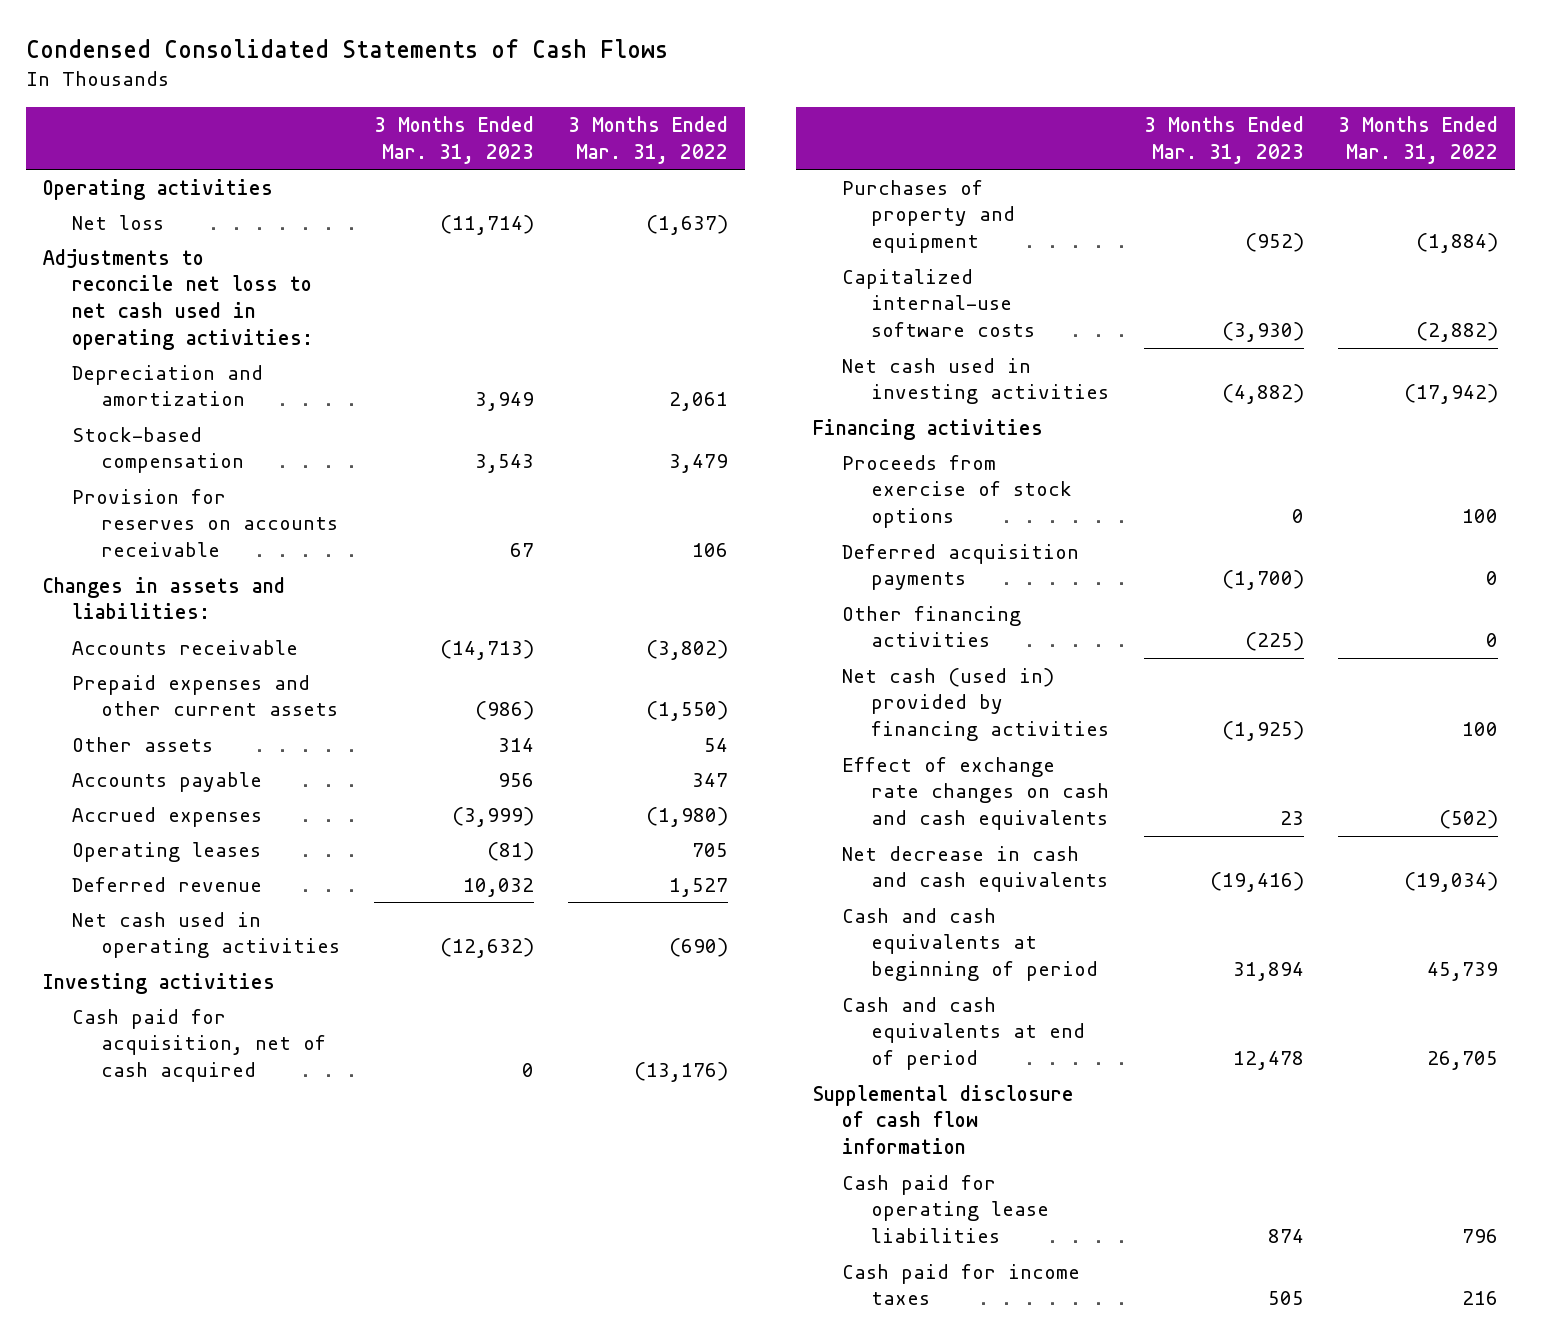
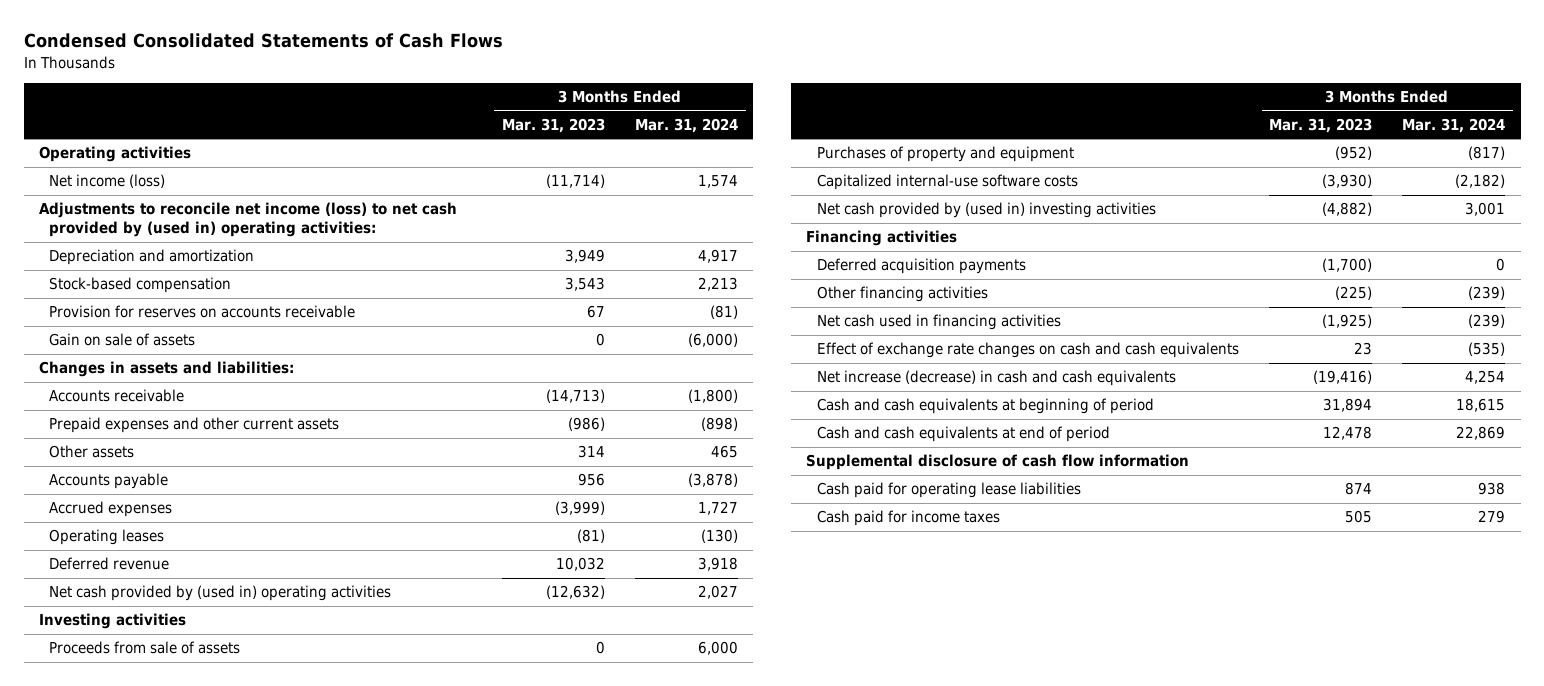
[567,115,728,164] 3 Months Ended Mar. 31, 2022 -> none
none -> [634,117,738,133] Mar. 31, 2024
[71,214,164,230] Net loss -> [49,174,166,189] Net income (loss)
[43,248,313,350] Adjustments to reconcile net loss to net cash used in operating activities: -> [38,202,457,238] Adjustments to reconcile net income (loss) to net cash provided by (used in) operating activities:
none -> [49,333,196,347] Gain on sale of assets
[71,911,340,959] Net cash used in operating activities -> [49,585,392,602] Net cash provided by (used in) operating activities
[71,1008,326,1083] Cash paid for acquisition, net of cash acquired -> none
none -> [49,641,241,655] Proceeds from sale of assets
[841,357,1109,405] Net cash used in investing activities -> [816,202,1156,219] Net cash provided by (used in) investing activities
[841,454,1072,529] Proceeds from exercise of stock options -> none
[841,667,1109,742] Net cash (used in) provided by financing activities -> [816,314,1061,331] Net cash used in financing activities
[841,845,1108,893] Net decrease in cash and cash equivalents -> [816,370,1176,387] Net increase (decrease) in cash and cash equivalents

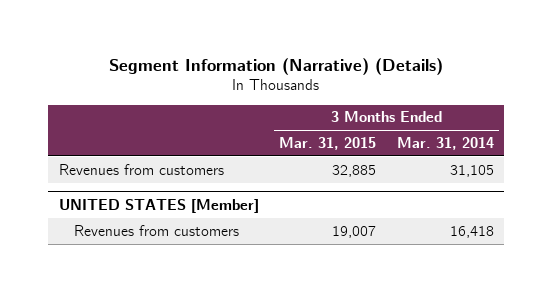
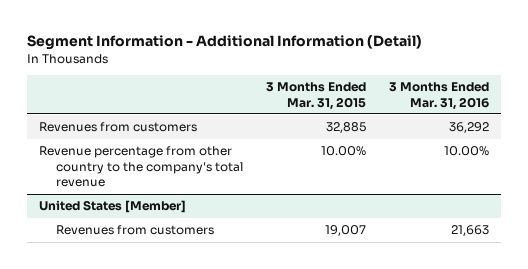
[109,57,444,75] Segment Information (Narrative) (Details) -> [27,35,423,51] Segment Information - Additional Information (Detail)
[396,137,494,151] Mar. 31, 2014 -> none
none -> [389,82,490,110] 3 Months Ended Mar. 31, 2016
none -> [38,146,243,188] Revenue percentage from other country to the company's total revenue
[58,198,259,213] UNITED STATES [Member] -> [38,200,186,214] United States [Member]

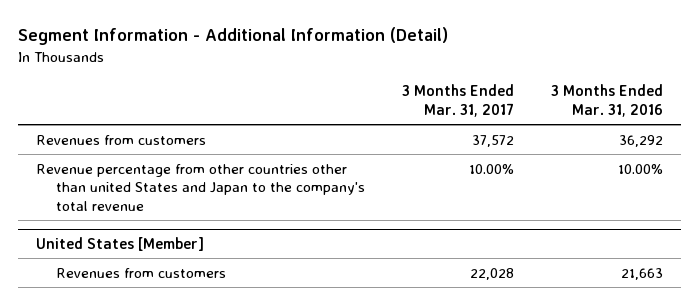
[266,82,367,110] 3 Months Ended Mar. 31, 2015 -> none
none -> [401,84,514,117] 3 Months Ended Mar. 31, 2017
[38,146,243,188] Revenue percentage from other country to the company's total revenue -> [35,163,366,211] Revenue percentage from other countries other than united States and Japan to the company's total revenue

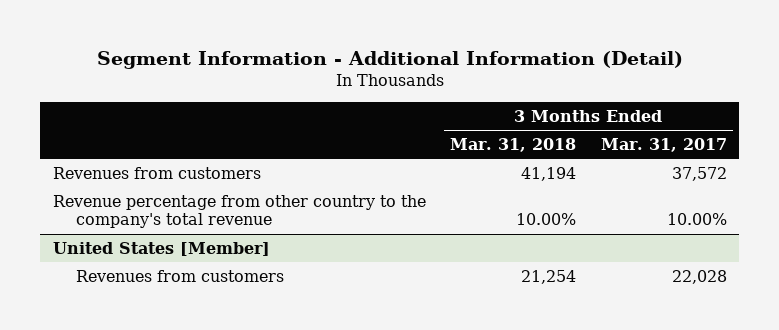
[550,84,663,117] 3 Months Ended Mar. 31, 2016 -> none
none -> [450,138,577,153] Mar. 31, 2018
[35,163,366,211] Revenue percentage from other countries other than united States and Japan to the company's total revenue -> [52,194,426,229] Revenue percentage from other country to the company's total revenue

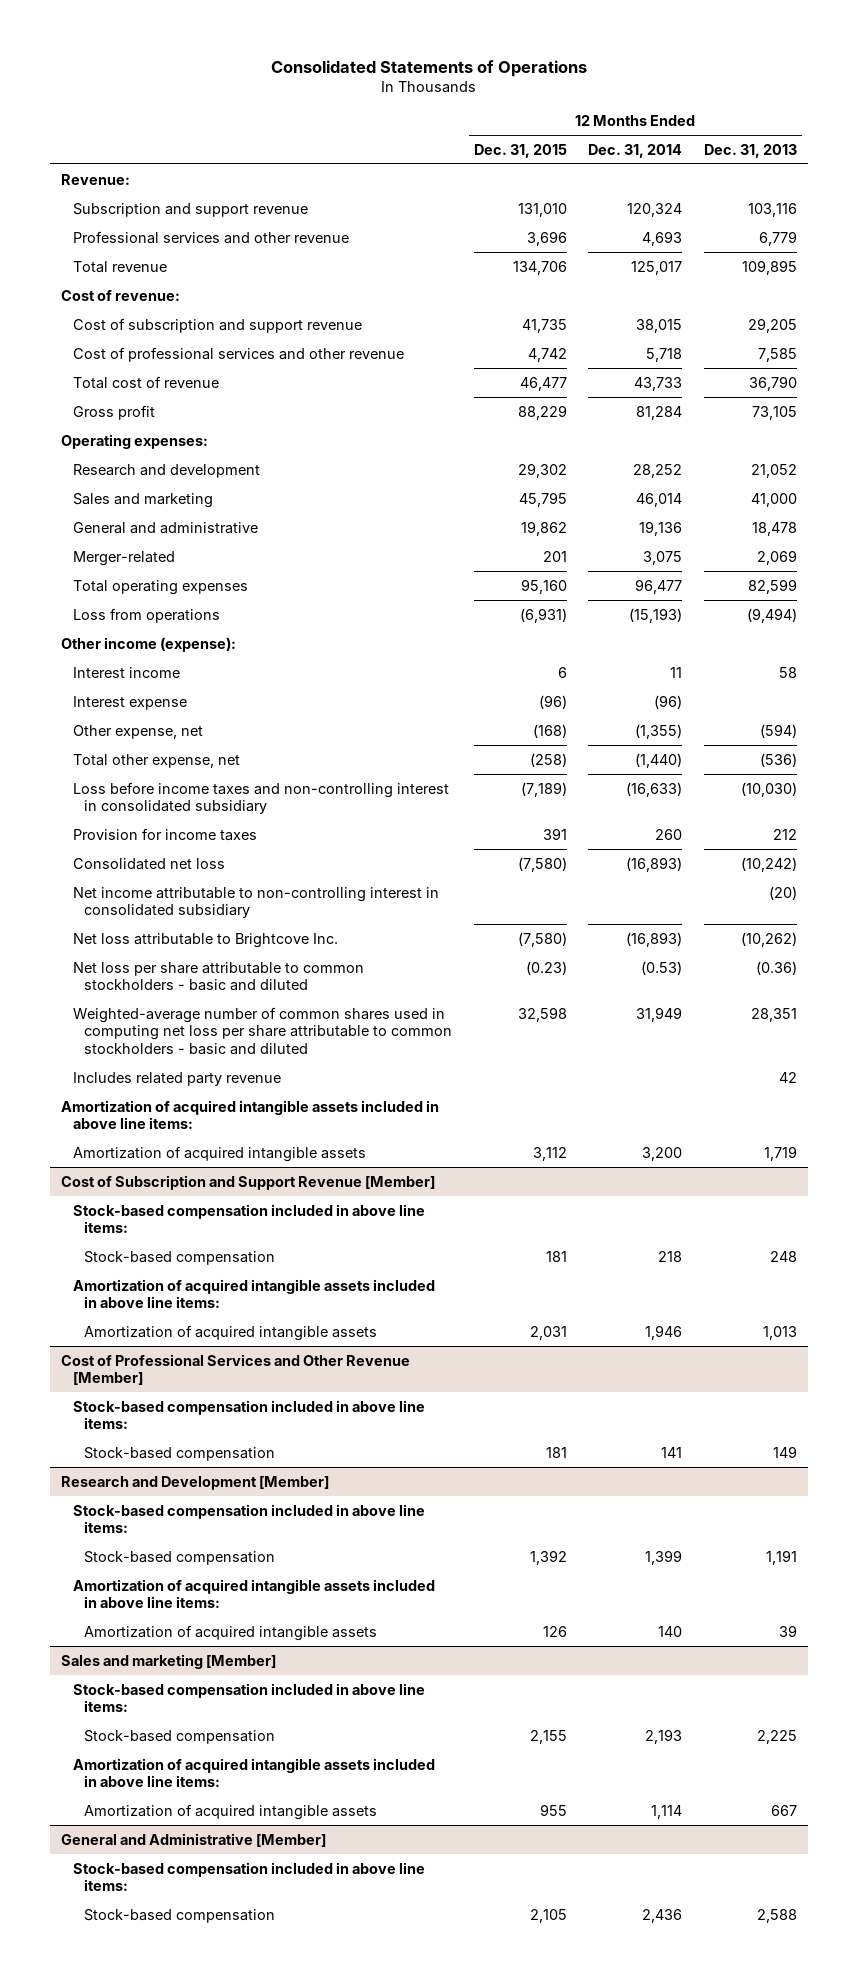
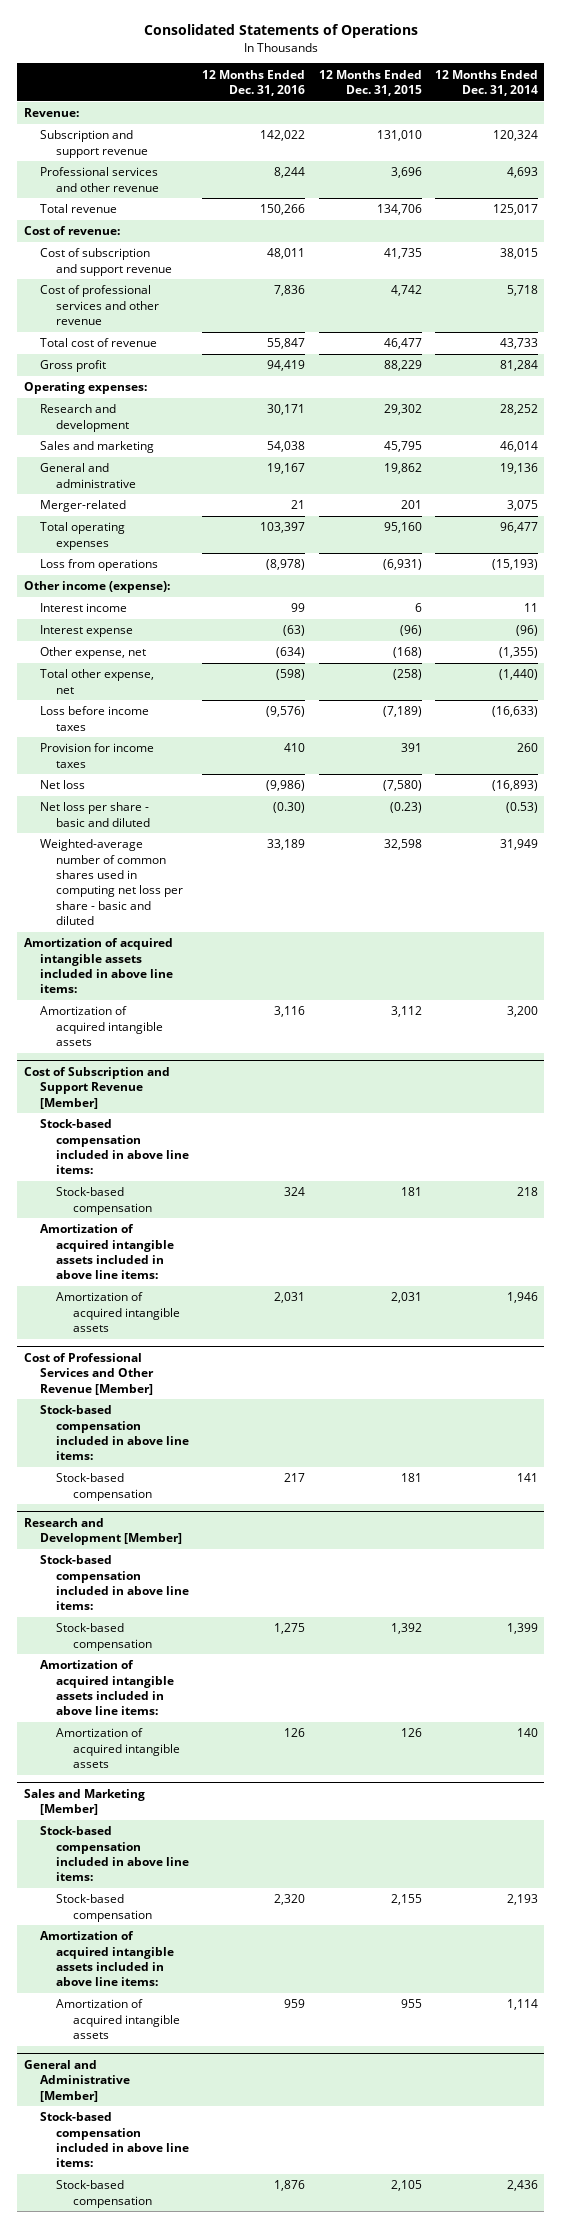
[703,143,797,158] Dec. 31, 2013 -> none
none -> [202,69,306,97] 12 Months Ended Dec. 31, 2016
[72,781,449,815] Loss before income taxes and non-controlling interest in consolidated subsidiary -> [39,706,149,731] Loss before income taxes
[72,857,225,870] Consolidated net loss -> none
[72,886,439,919] Net income attributable to non-controlling interest in consolidated subsidiary -> none
[72,1071,281,1086] Includes related party revenue -> none
[72,932,338,948] Net loss attributable to Brightcove Inc. -> [39,780,85,790] Net loss
[72,961,364,992] Net loss per share attributable to common stockholders - basic and diluted -> [39,802,151,827] Net loss per share - basic and diluted
[72,1006,453,1055] Weighted-average number of common shares used in computing net loss per share attributable to common stockholders - basic and diluted -> [39,839,184,926] Weighted-average number of common shares used in computing net loss per share - basic and diluted
[61,1653,277,1669] Sales and marketing [Member] -> [23,1788,145,1816] Sales and Marketing [Member]

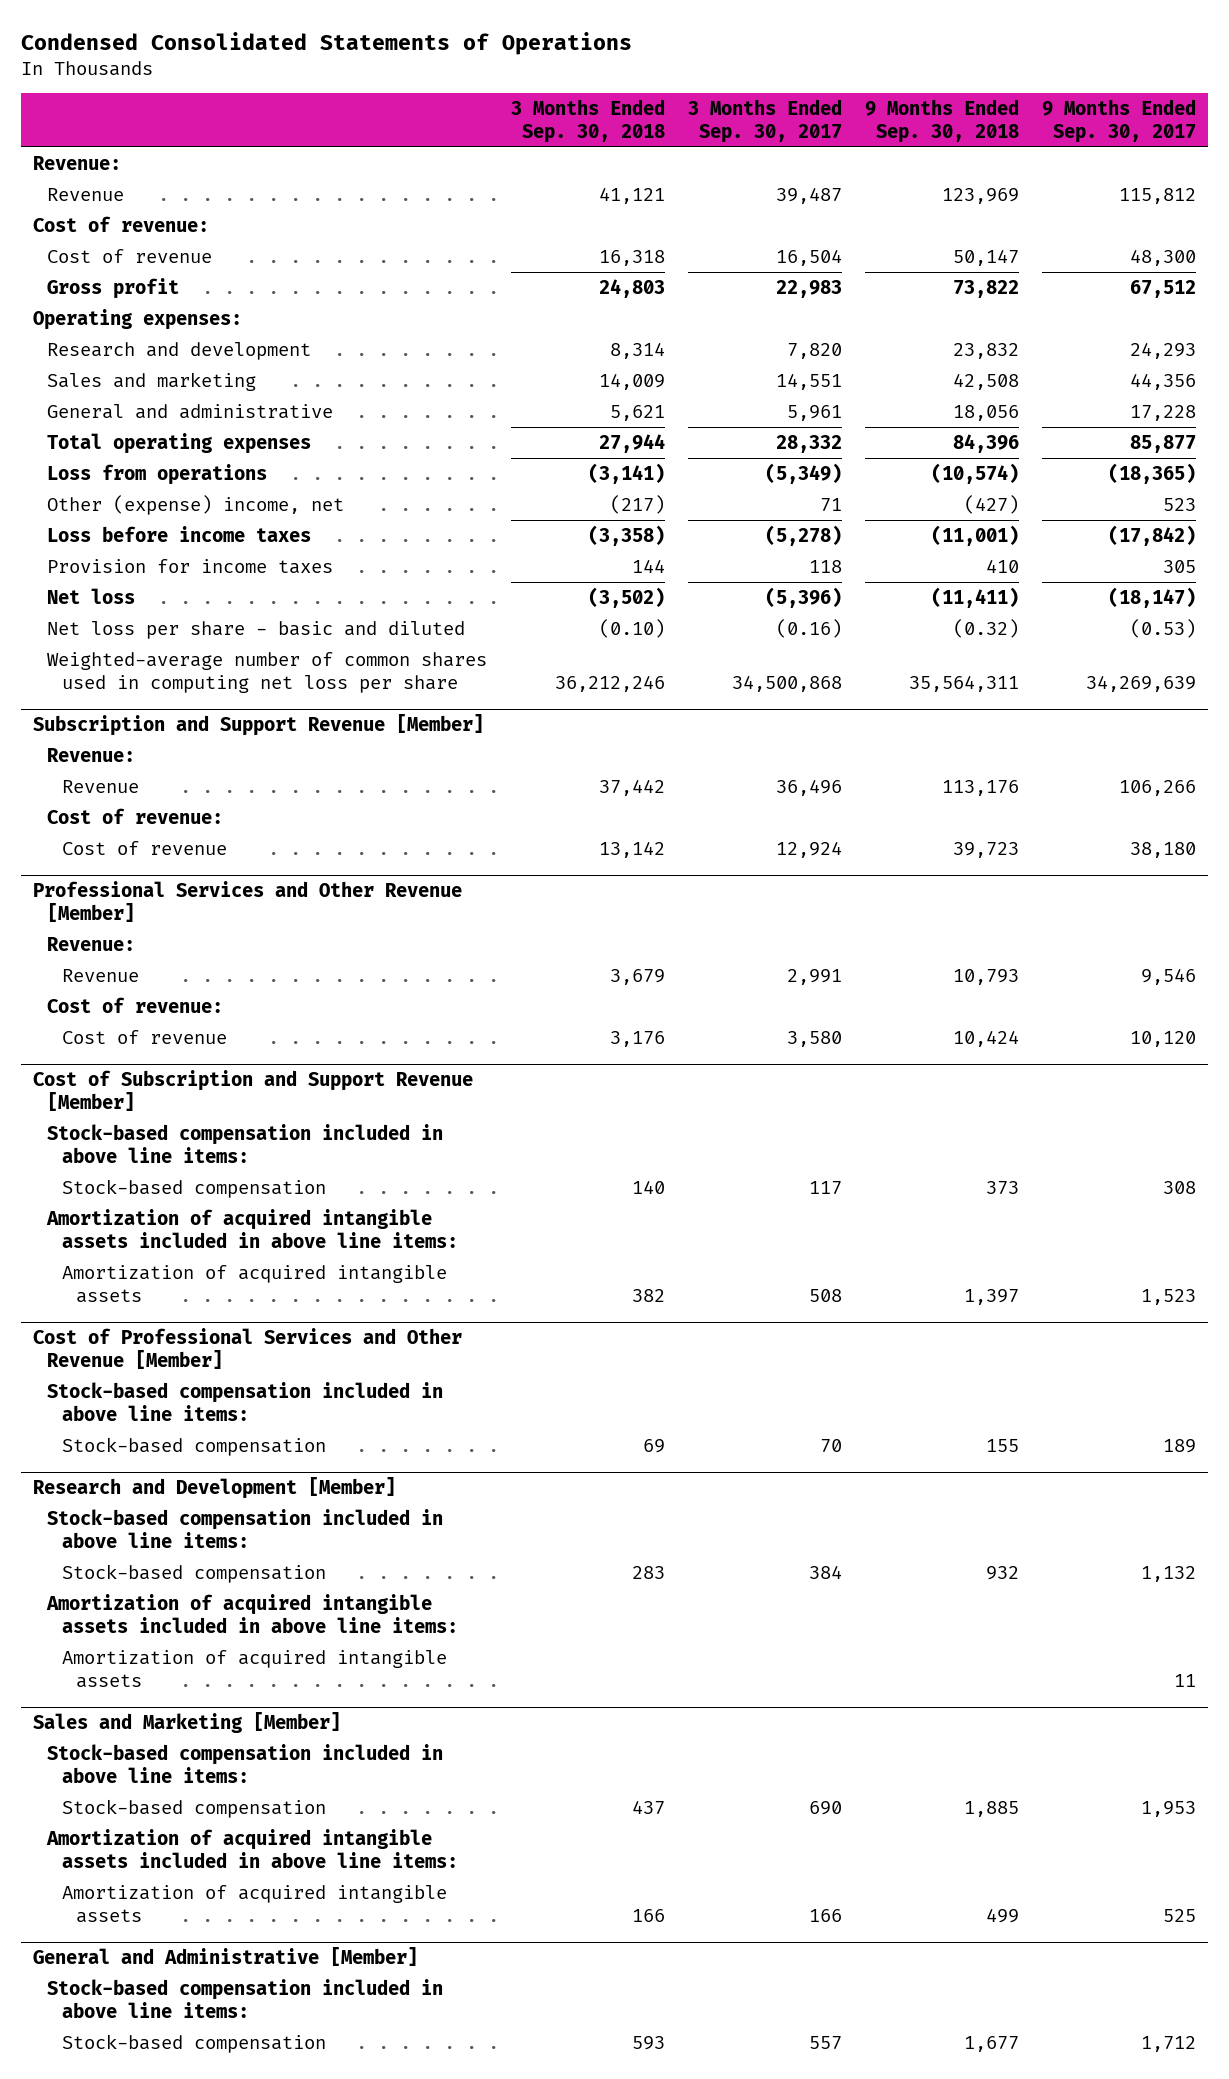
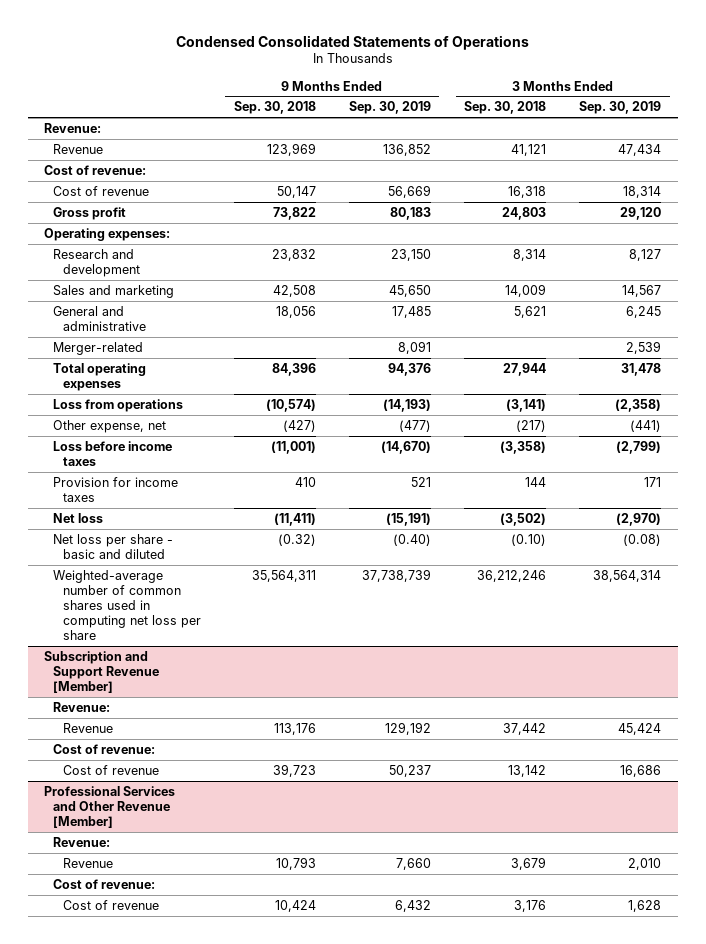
[687,98,842,143] 3 Months Ended Sep. 30, 2017 -> none
[1042,98,1197,143] 9 Months Ended Sep. 30, 2017 -> none
none -> [348,101,431,115] Sep. 30, 2019
none -> [579,101,662,115] Sep. 30, 2019
none -> [53,341,144,355] Merger-related
[47,494,345,515] Other (expense) income, net -> [53,419,167,433] Other expense, net
[32,1070,473,1112] Cost of Subscription and Support Revenue [Member] -> none
[47,1123,444,1163] Stock-based compensation included in above line items: -> none
[61,1178,326,1198] Stock-based compensation -> none
[46,1208,458,1248] Amortization of acquired intangible assets included in above line items: -> none
[61,1264,447,1303] Amortization of acquired intangible assets -> none
[32,1328,462,1370] Cost of Professional Services and Other Revenue [Member] -> none
[47,1381,444,1421] Stock-based compensation included in above line items: -> none
[61,1436,326,1456] Stock-based compensation -> none
[32,1477,396,1500] Research and Development [Member] -> none
[47,1508,444,1548] Stock-based compensation included in above line items: -> none
[61,1563,326,1583] Stock-based compensation -> none
[46,1593,458,1633] Amortization of acquired intangible assets included in above line items: -> none
[61,1649,447,1688] Amortization of acquired intangible assets -> none
[32,1712,341,1734] Sales and Marketing [Member] -> none
[47,1743,444,1783] Stock-based compensation included in above line items: -> none
[61,1798,326,1818] Stock-based compensation -> none
[46,1828,458,1868] Amortization of acquired intangible assets included in above line items: -> none
[61,1884,447,1923] Amortization of acquired intangible assets -> none
[32,1947,418,1967] General and Administrative [Member] -> none
[47,1978,444,2018] Stock-based compensation included in above line items: -> none
[61,2033,326,2053] Stock-based compensation -> none

